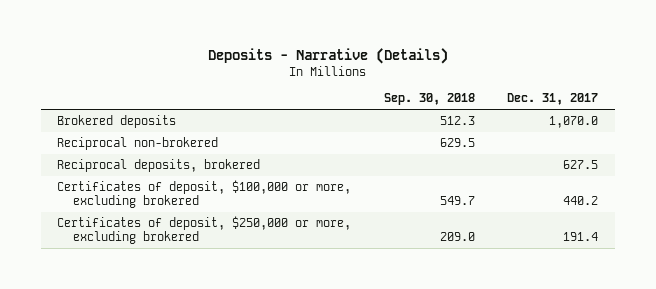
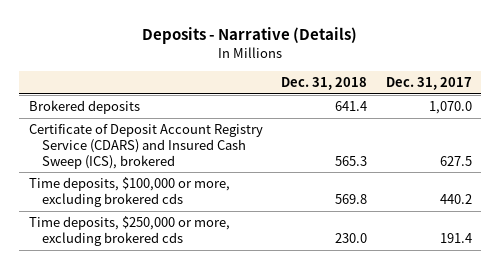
[383,93,475,106] Sep. 30, 2018 -> none
none -> [281,77,368,91] Dec. 31, 2018
[57,136,219,150] Reciprocal non-brokered -> none
[57,158,261,172] Reciprocal deposits, brokered -> [28,124,263,169] Certificate of Deposit Account Registry Service (CDARS) and Insured Cash Sweep (ICS), brokered
[57,179,352,209] Certificates of deposit, $100,000 or more, excluding brokered -> [28,177,230,207] Time deposits, $100,000 or more, excluding brokered cds
[57,215,352,245] Certificates of deposit, $250,000 or more, excluding brokered -> [28,216,230,246] Time deposits, $250,000 or more, excluding brokered cds

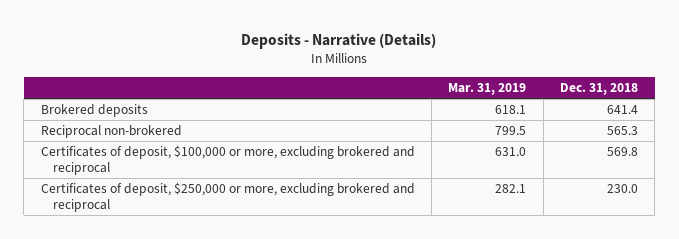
[385,77,472,91] Dec. 31, 2017 -> none
none -> [448,83,527,96] Mar. 31, 2019
[28,124,263,169] Certificate of Deposit Account Registry Service (CDARS) and Insured Cash Sweep (ICS), brokered -> [40,125,182,139] Reciprocal non-brokered
[28,177,230,207] Time deposits, $100,000 or more, excluding brokered cds -> [40,145,415,176] Certificates of deposit, $100,000 or more, excluding brokered and reciprocal
[28,216,230,246] Time deposits, $250,000 or more, excluding brokered cds -> [40,182,415,213] Certificates of deposit, $250,000 or more, excluding brokered and reciprocal

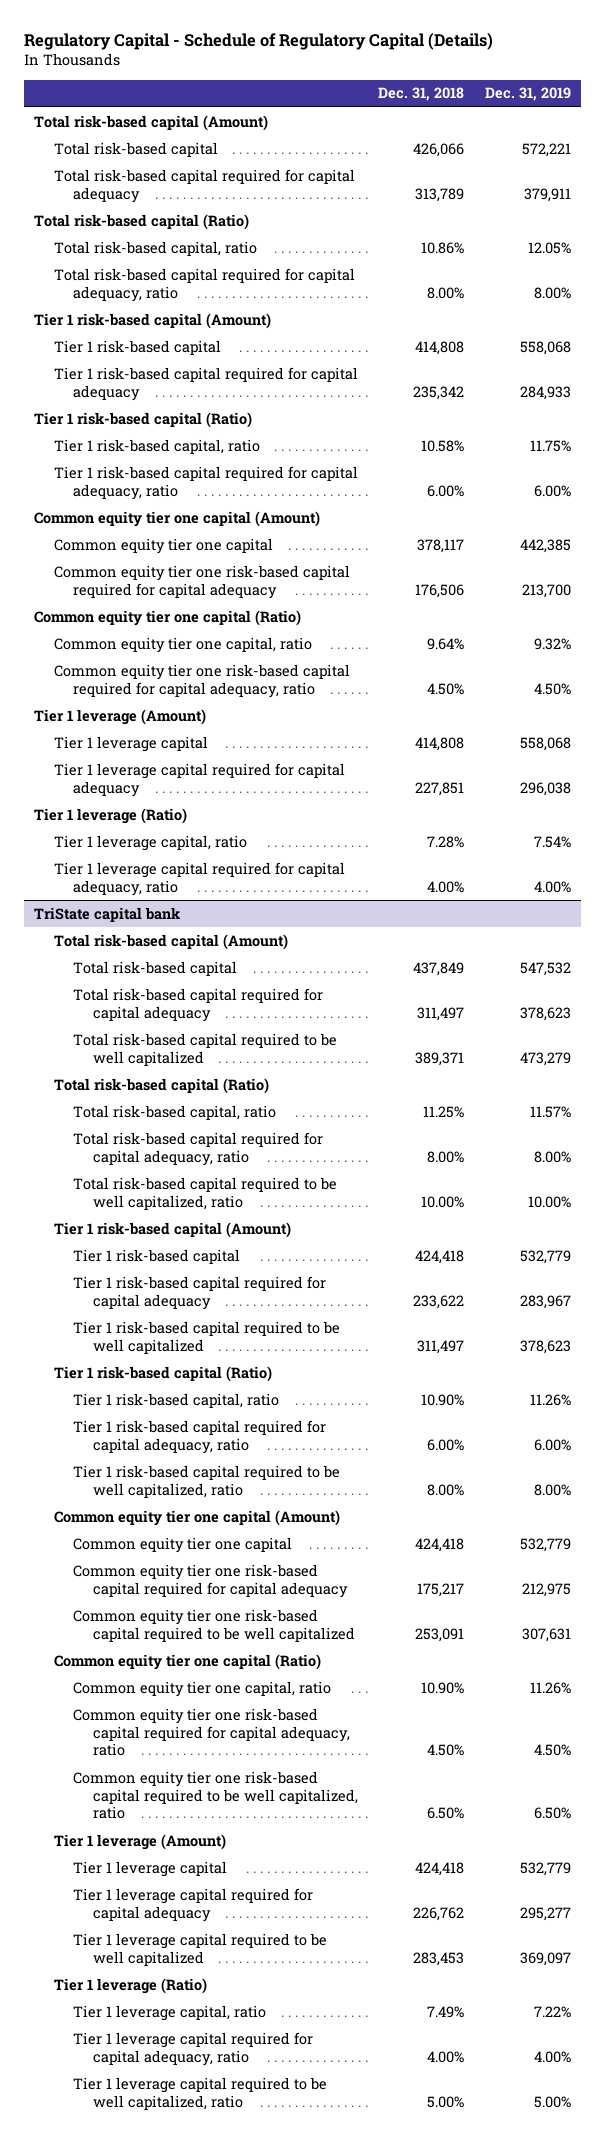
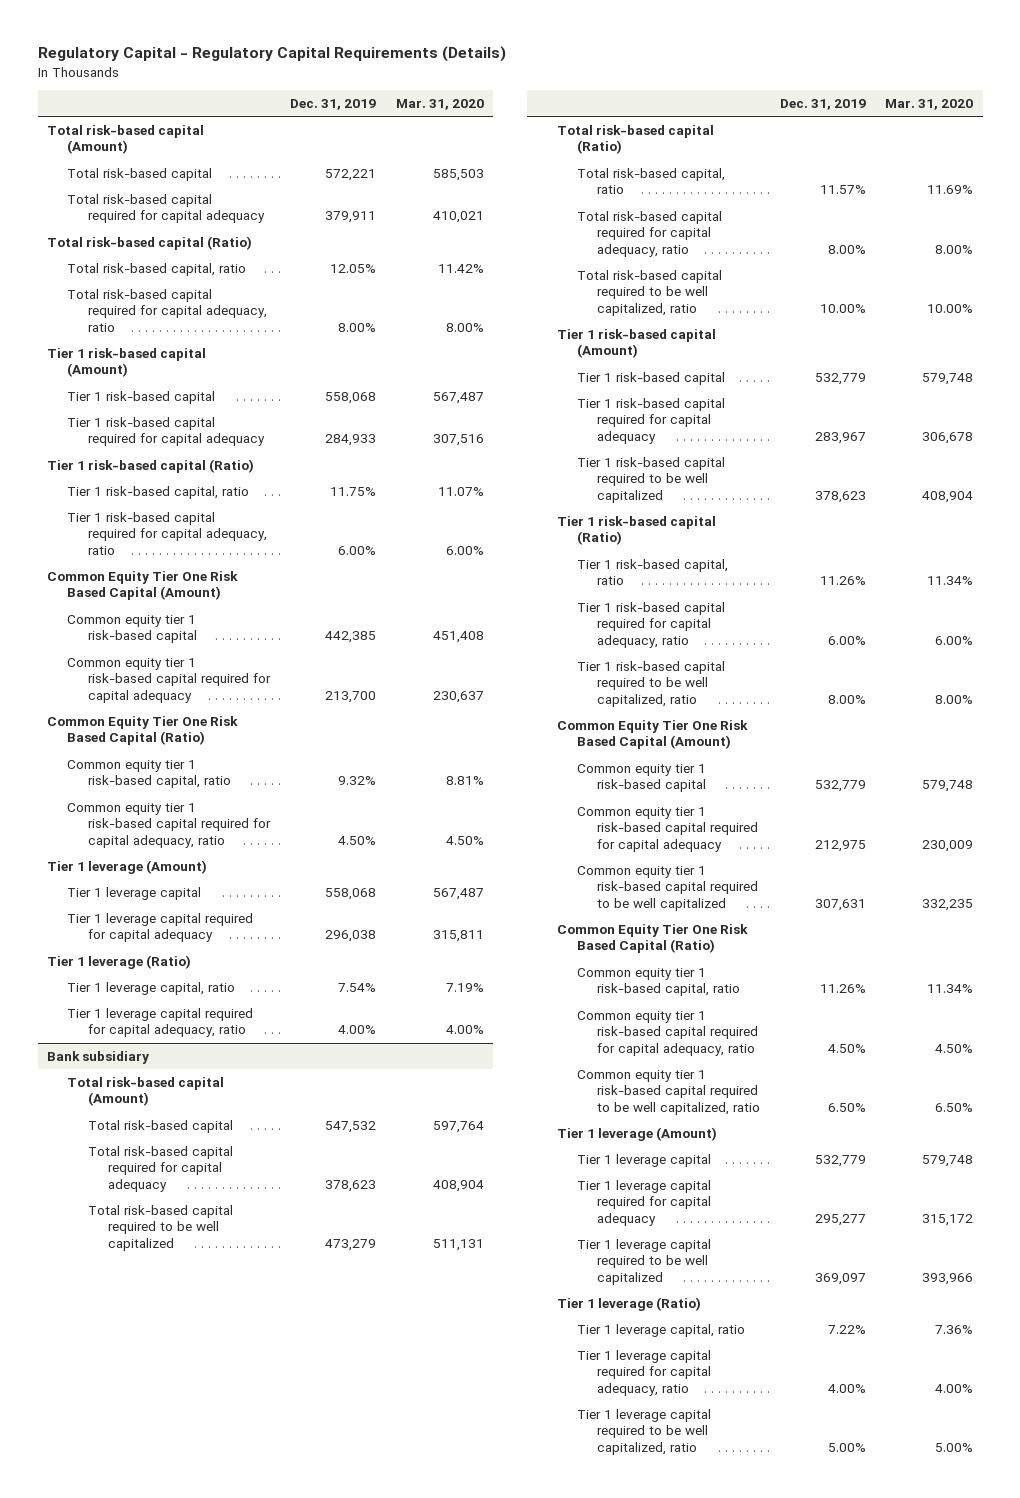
[23,33,493,51] Regulatory Capital - Schedule of Regulatory Capital (Details) -> [37,46,506,63] Regulatory Capital - Regulatory Capital Requirements (Details)
[378,87,465,102] Dec. 31, 2018 -> none
none -> [395,98,484,110] Mar. 31, 2020
[34,510,321,527] Common equity tier one capital (Amount) -> [47,570,239,601] Common Equity Tier One Risk Based Capital (Amount)
[53,537,273,554] Common equity tier one capital -> [67,614,197,644] Common equity tier 1 risk-based capital
[53,564,350,599] Common equity tier one risk-based capital required for capital adequacy -> [67,657,271,704] Common equity tier 1 risk-based capital required for capital adequacy
[34,609,302,626] Common equity tier one capital (Ratio) -> [47,715,239,746] Common Equity Tier One Risk Based Capital (Ratio)
[53,636,312,653] Common equity tier one capital, ratio -> [67,759,231,789] Common equity tier 1 risk-based capital, ratio
[53,663,350,698] Common equity tier one risk-based capital required for capital adequacy, ratio -> [67,802,271,849] Common equity tier 1 risk-based capital required for capital adequacy, ratio
[34,906,182,922] TriState capital bank -> [47,1050,150,1064] Bank subsidiary
[53,1509,340,1526] Common equity tier one capital (Amount) -> [556,719,748,750] Common Equity Tier One Risk Based Capital (Amount)
[73,1536,293,1553] Common equity tier one capital -> [577,763,707,793] Common equity tier 1 risk-based capital
[73,1563,348,1598] Common equity tier one risk-based capital required for capital adequacy -> [577,806,759,853] Common equity tier 1 risk-based capital required for capital adequacy
[73,1608,355,1642] Common equity tier one risk-based capital required to be well capitalized -> [577,865,759,912] Common equity tier 1 risk-based capital required to be well capitalized
[53,1653,321,1670] Common equity tier one capital (Ratio) -> [556,923,748,954] Common Equity Tier One Risk Based Capital (Ratio)
[73,1680,332,1697] Common equity tier one capital, ratio -> [577,967,741,997] Common equity tier 1 risk-based capital, ratio
[73,1707,350,1757] Common equity tier one risk-based capital required for capital adequacy, ratio -> [577,1010,759,1057] Common equity tier 1 risk-based capital required for capital adequacy, ratio
[73,1770,358,1820] Common equity tier one risk-based capital required to be well capitalized, ratio -> [577,1069,761,1116] Common equity tier 1 risk-based capital required to be well capitalized, ratio

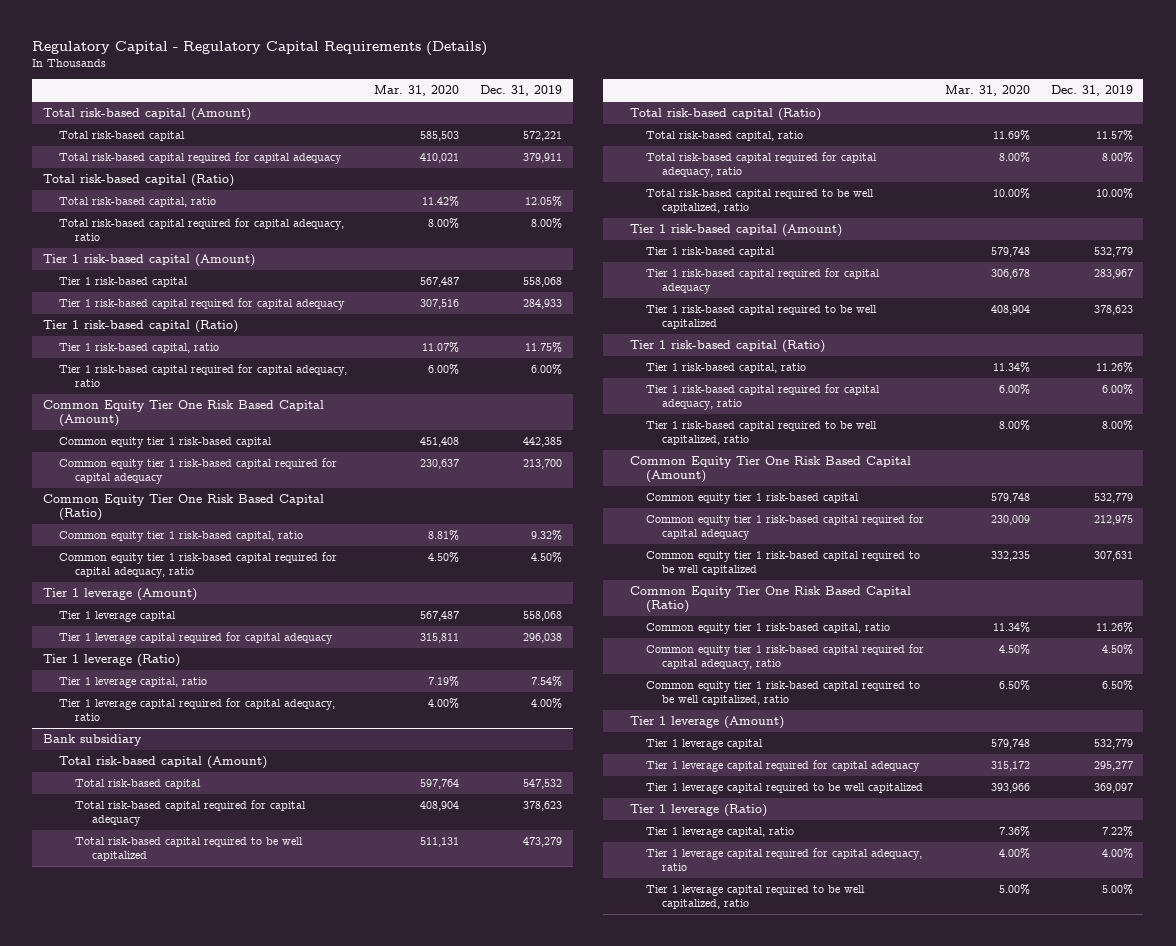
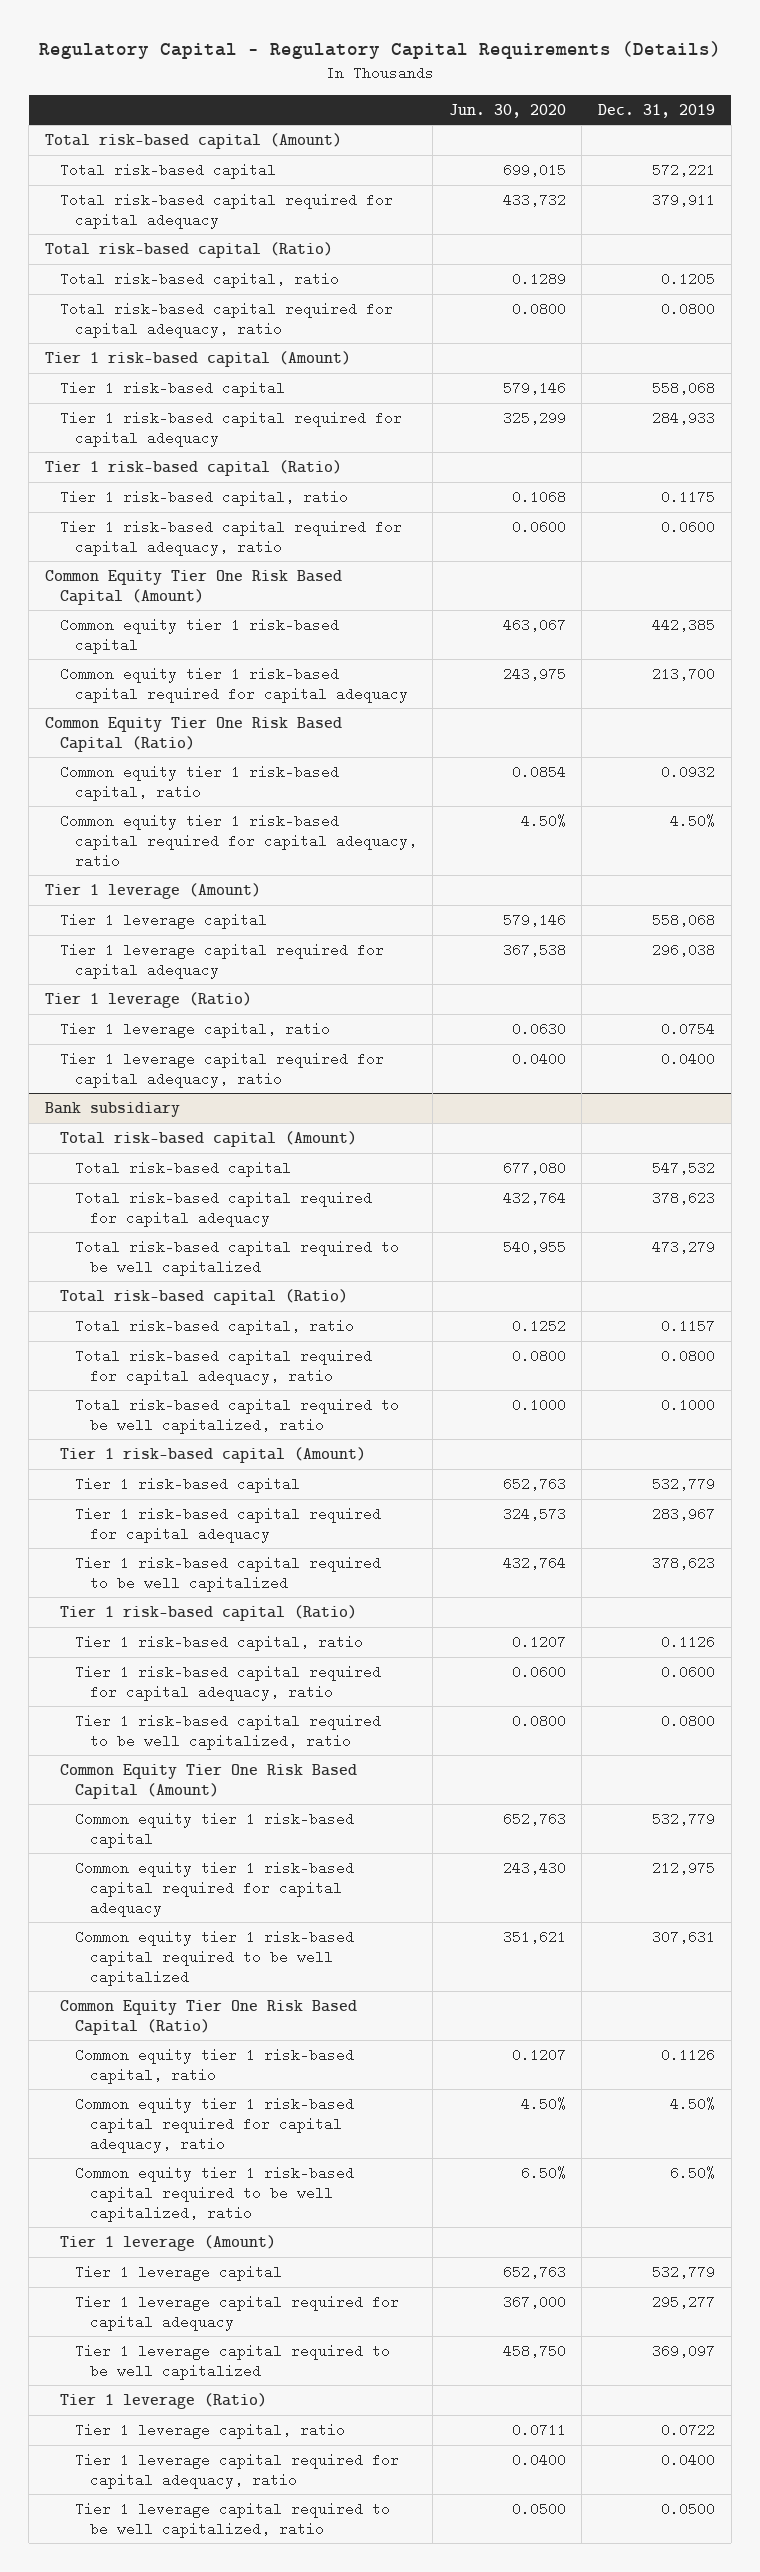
[374,85,460,97] Mar. 31, 2020 -> none
none -> [448,103,566,118] Jun. 30, 2020
[525,196,563,208] 12.05% -> [661,271,716,286] 0.1205
[531,218,563,230] 8.00% -> [661,301,716,316] 0.0800
[525,342,563,354] 11.75% -> [661,489,716,504] 0.1175
[531,364,563,376] 6.00% -> [661,519,716,534] 0.0600
[531,530,563,542] 9.32% -> [661,764,716,779] 0.0932
[531,676,563,688] 7.54% -> [661,1021,716,1036] 0.0754
[531,698,563,710] 4.00% -> [661,1051,716,1066] 0.0400
[1095,130,1133,142] 11.57% -> [661,1318,716,1333] 0.1157
[1101,152,1133,164] 8.00% -> [661,1348,716,1363] 0.0800
[1095,188,1133,200] 10.00% -> [661,1397,716,1412] 0.1000
[1095,362,1133,374] 11.26% -> [661,1634,716,1649] 0.1126
[1101,384,1133,396] 6.00% -> [661,1664,716,1679] 0.0600
[1101,420,1133,432] 8.00% -> [661,1713,716,1728] 0.0800
[1095,622,1133,634] 11.26% -> [661,2047,716,2062] 0.1126
[1101,826,1133,838] 7.22% -> [661,2422,716,2437] 0.0722
[1101,848,1133,860] 4.00% -> [661,2452,716,2467] 0.0400
[1101,884,1133,896] 5.00% -> [661,2501,716,2516] 0.0500

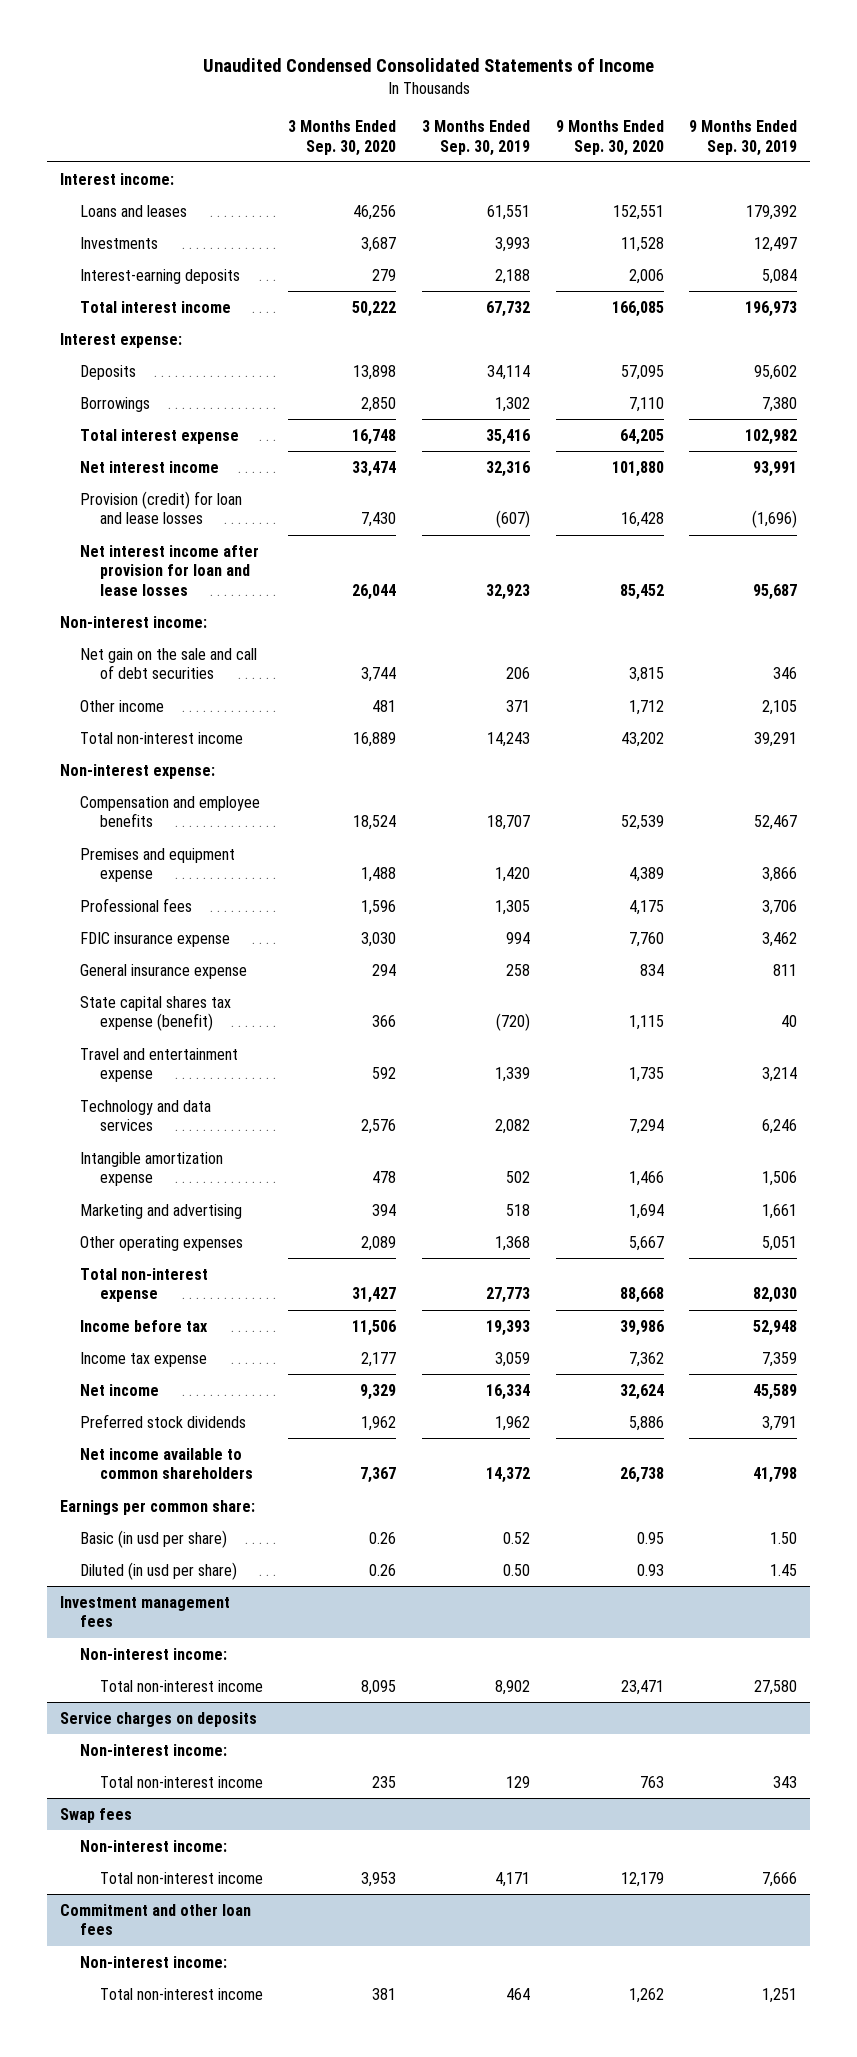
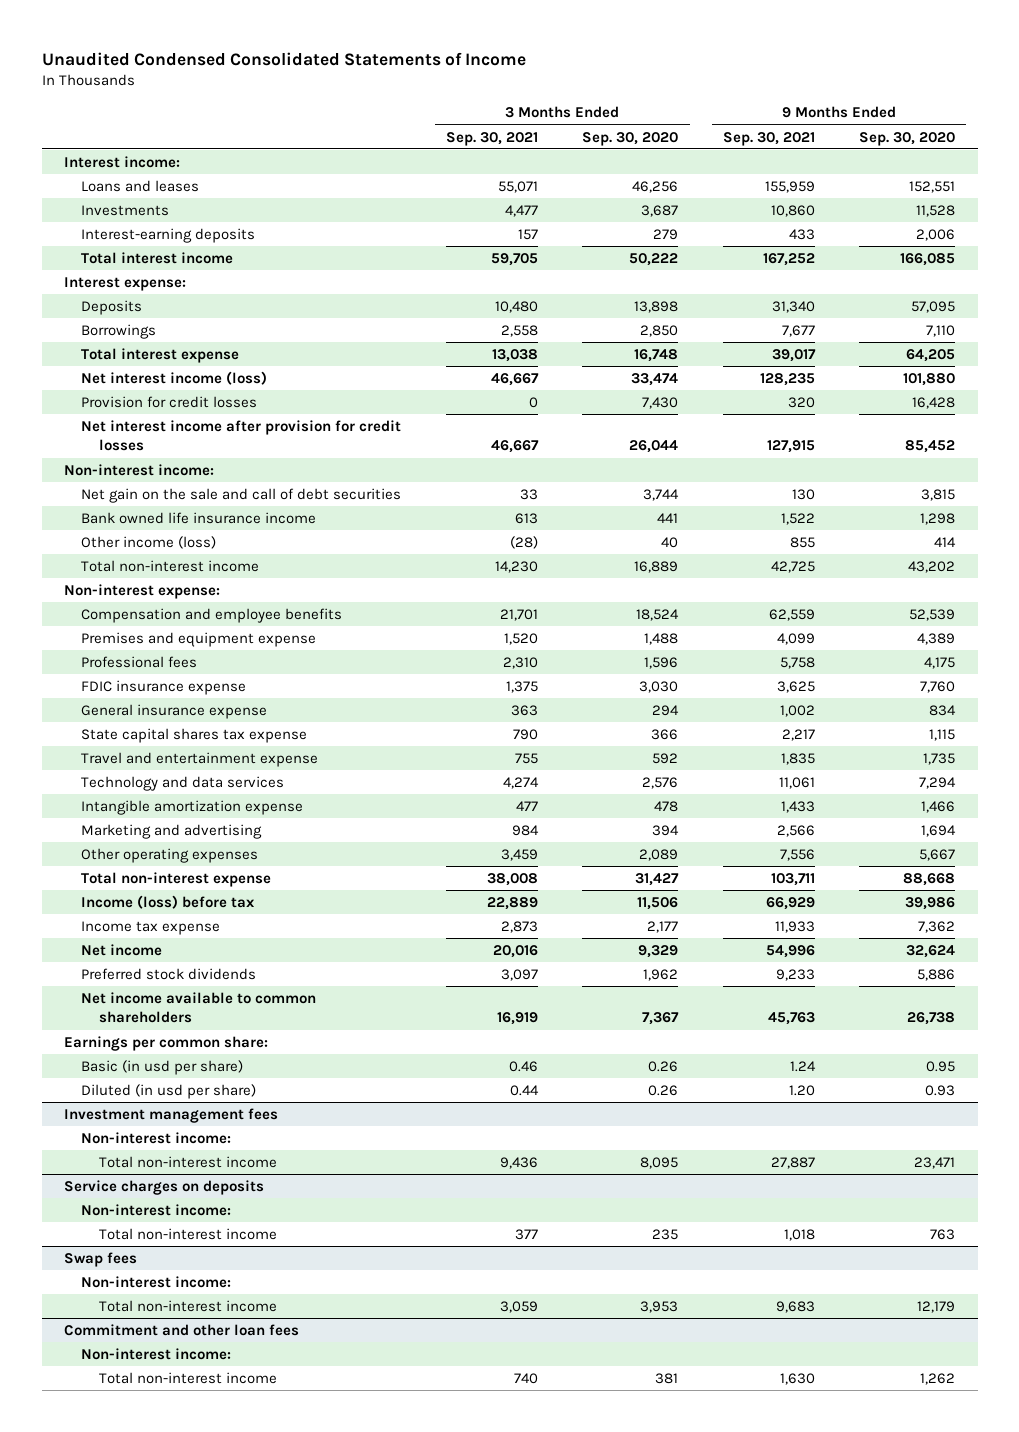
[421,120,530,156] 3 Months Ended Sep. 30, 2019 -> none
[689,120,798,156] 9 Months Ended Sep. 30, 2019 -> none
none -> [445,131,538,146] Sep. 30, 2021
none -> [722,131,815,146] Sep. 30, 2021
[79,460,219,473] Net interest income -> [81,370,268,385] Net interest income (loss)
[79,490,242,525] Provision (credit) for loan and lease losses -> [81,395,258,408] Provision for credit losses
[79,544,259,597] Net interest income after provision for loan and lease losses -> [81,419,402,452] Net interest income after provision for credit losses
none -> [81,511,317,524] Bank owned life insurance income
[79,699,164,712] Other income -> [81,535,217,549] Other income (loss)
[372,699,397,712] 481 -> [661,536,679,548] 40
[628,699,664,715] 1,712 -> [934,536,957,547] 414
[79,995,231,1032] State capital shares tax expense (benefit) -> [81,727,308,743] State capital shares tax expense
[79,1319,208,1332] Income before tax -> [81,894,256,909] Income (loss) before tax

